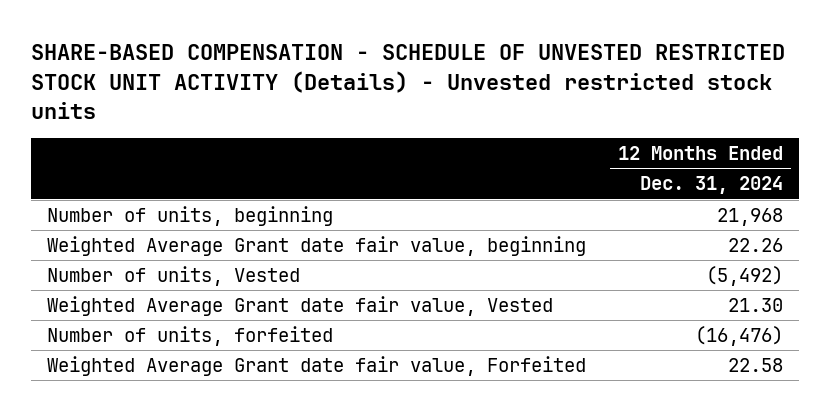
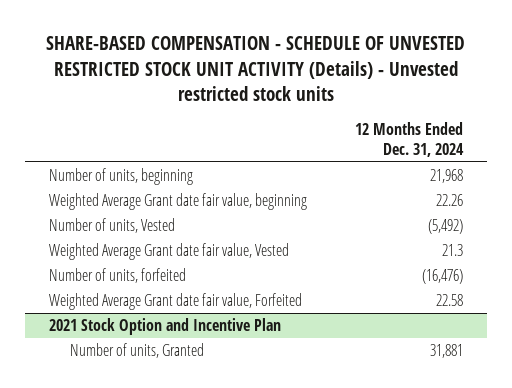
[728,298,784,313] 21.30 -> [441,244,463,257] 21.3
none -> [49,318,282,336] 2021 Stock Option and Incentive Plan
none -> [69,343,204,359] Number of units, Granted

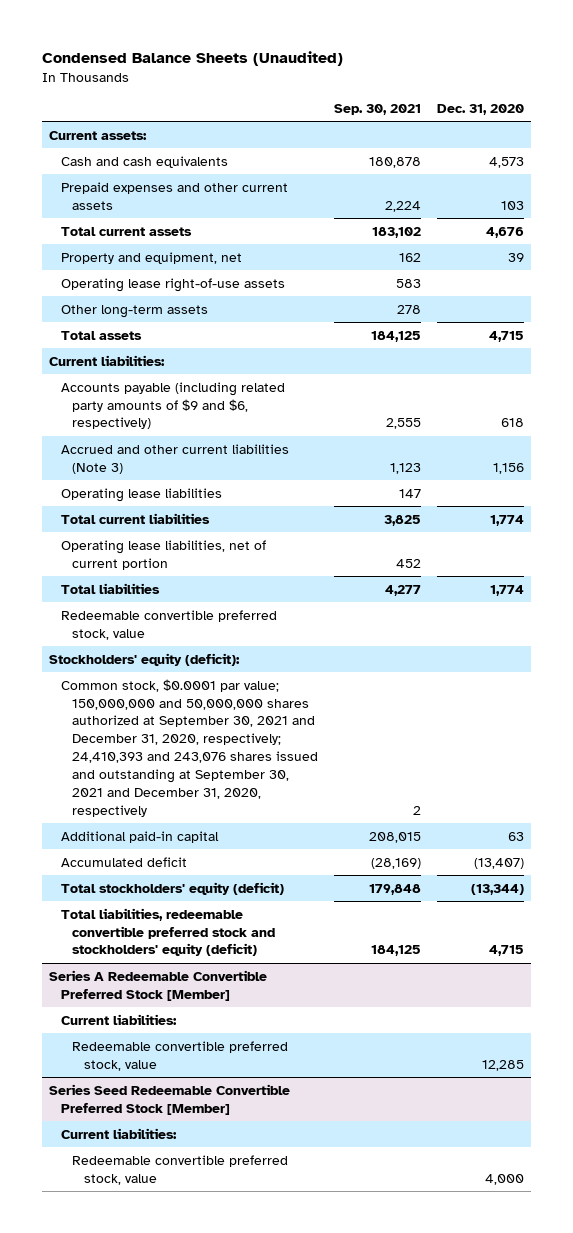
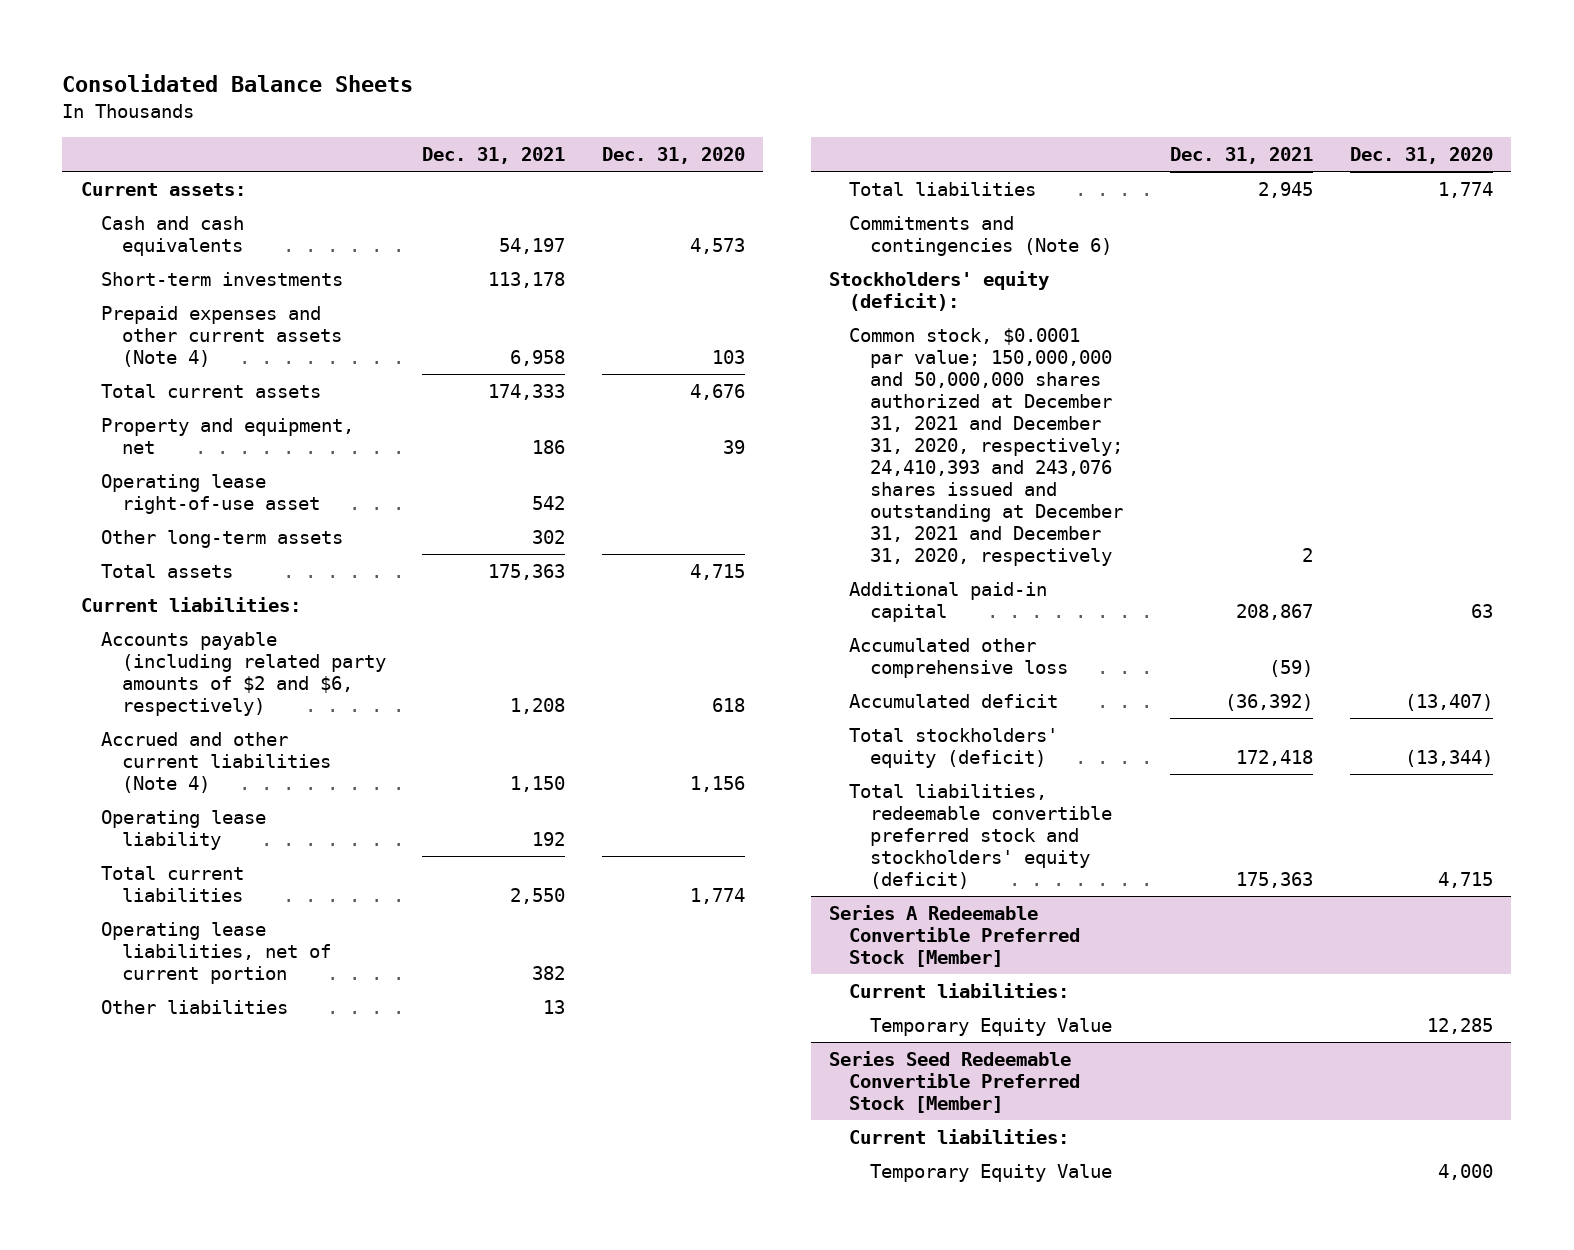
[41,50,343,66] Condensed Balance Sheets (Unaudited) -> [62,74,414,93] Consolidated Balance Sheets
[333,104,421,116] Sep. 30, 2021 -> none
none -> [422,146,566,164] Dec. 31, 2021
none -> [101,272,344,287] Short-term investments
[60,181,288,210] Prepaid expenses and other current assets -> [101,306,342,368] Prepaid expenses and other current assets (Note 4)
[60,277,285,292] Operating lease right-of-use assets -> [101,474,320,515] Operating lease right-of-use asset
[60,381,285,430] Accounts payable (including related party amounts of $9 and $6, respectively) -> [101,632,386,716] Accounts payable (including related party amounts of $2 and $6, respectively)
[60,443,289,474] Accrued and other current liabilities (Note 3) -> [101,732,331,794] Accrued and other current liabilities (Note 4)
[60,487,222,502] Operating lease liabilities -> [101,810,267,851] Operating lease liability
none -> [101,1000,289,1015] Other liabilities
[60,609,277,640] Redeemable convertible preferred stock, value -> none
none -> [849,216,1112,257] Commitments and contingencies (Note 6)
[60,678,319,818] Common stock, $0.0001 par value; 150,000,000 and 50,000,000 shares authorized at September 30, 2021 and December 31, 2020, respectively; 24,410,393 and 243,076 shares issued and outstanding at September 30, 2021 and December 31, 2020, respectively -> [849,328,1123,566] Common stock, $0.0001 par value; 150,000,000 and 50,000,000 shares authorized at December 31, 2021 and December 31, 2020, respectively; 24,410,393 and 243,076 shares issued and outstanding at December 31, 2021 and December 31, 2020, respectively
none -> [849,638,1068,679] Accumulated other comprehensive loss
[72,1040,289,1071] Redeemable convertible preferred stock, value -> [869,1018,1112,1037] Temporary Equity Value
[72,1154,289,1185] Redeemable convertible preferred stock, value -> [869,1164,1112,1183] Temporary Equity Value

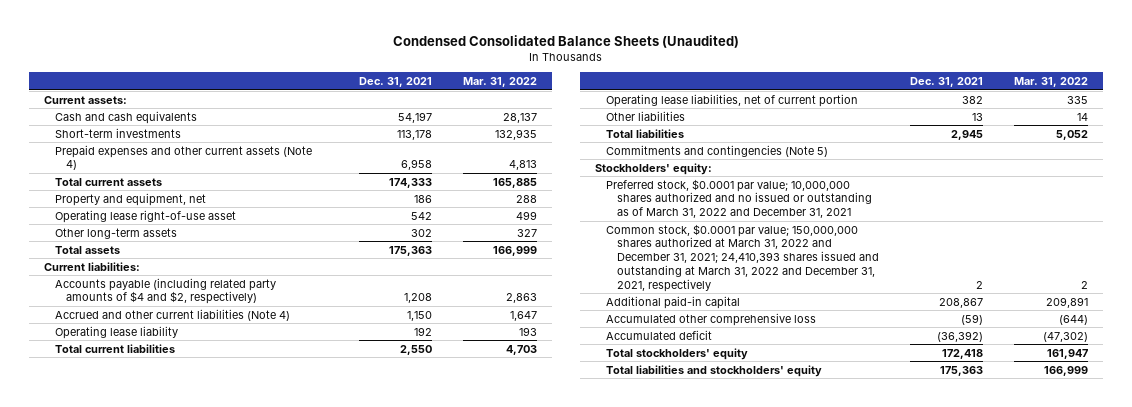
[62,74,414,93] Consolidated Balance Sheets -> [392,35,739,49] Condensed Consolidated Balance Sheets (Unaudited)
[601,146,745,164] Dec. 31, 2020 -> none
none -> [462,77,537,88] Mar. 31, 2022
[101,632,386,716] Accounts payable (including related party amounts of $2 and $6, respectively) -> [55,277,277,305] Accounts payable (including related party amounts of $4 and $2, respectively)
[849,216,1112,257] Commitments and contingencies (Note 6) -> [606,144,829,157] Commitments and contingencies (Note 5)
[828,271,1049,312] Stockholders' equity (deficit): -> [595,162,713,175] Stockholders' equity:
none -> [606,178,873,219] Preferred stock, $0.0001 par value; 10,000,000 shares authorized and no issued or outstanding as of March 31, 2022 and December 31, 2021
[849,328,1123,566] Common stock, $0.0001 par value; 150,000,000 and 50,000,000 shares authorized at December 31, 2021 and December 31, 2020, respectively; 24,410,393 and 243,076 shares issued and outstanding at December 31, 2021 and December 31, 2020, respectively -> [606,223,880,292] Common stock, $0.0001 par value; 150,000,000 shares authorized at March 31, 2022 and December 31, 2021; 24,410,393 shares issued and outstanding at March 31, 2022 and December 31, 2021, respectively
[828,905,1081,968] Series A Redeemable Convertible Preferred Stock [Member] -> none
[849,983,1070,999] Current liabilities: -> none
[869,1018,1112,1037] Temporary Equity Value -> none
[828,1051,1081,1114] Series Seed Redeemable Convertible Preferred Stock [Member] -> none
[849,1129,1070,1145] Current liabilities: -> none
[869,1164,1112,1183] Temporary Equity Value -> none
[849,728,1059,769] Total stockholders' equity (deficit) -> [606,347,749,360] Total stockholders' equity
[849,784,1112,889] Total liabilities, redeemable convertible preferred stock and stockholders' equity (deficit) -> [606,364,823,377] Total liabilities and stockholders' equity

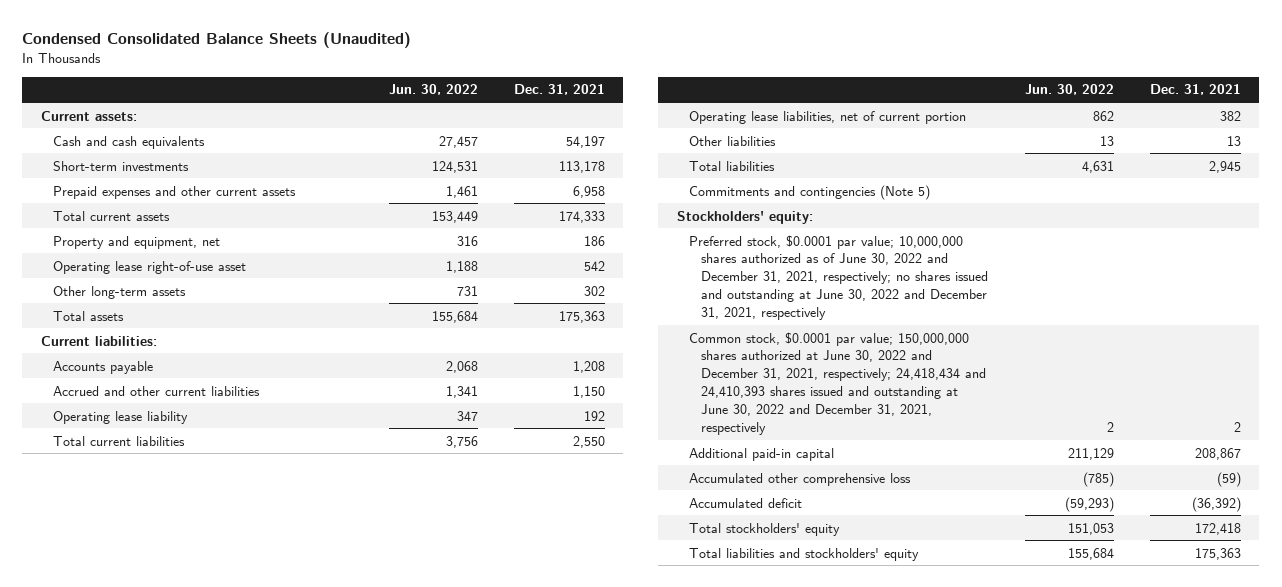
[462,77,537,88] Mar. 31, 2022 -> none
none -> [388,84,478,96] Jun. 30, 2022
[55,144,313,171] Prepaid expenses and other current assets (Note 4) -> [52,185,296,199] Prepaid expenses and other current assets
[55,277,277,305] Accounts payable (including related party amounts of $4 and $2, respectively) -> [52,360,153,374] Accounts payable
[55,308,291,321] Accrued and other current liabilities (Note 4) -> [52,385,260,396] Accrued and other current liabilities
[606,178,873,219] Preferred stock, $0.0001 par value; 10,000,000 shares authorized and no issued or outstanding as of March 31, 2022 and December 31, 2021 -> [688,234,988,321] Preferred stock, $0.0001 par value; 10,000,000 shares authorized as of June 30, 2022 and December 31, 2021, respectively; no shares issued and outstanding at June 30, 2022 and December 31, 2021, respectively
[606,223,880,292] Common stock, $0.0001 par value; 150,000,000 shares authorized at March 31, 2022 and December 31, 2021; 24,410,393 shares issued and outstanding at March 31, 2022 and December 31, 2021, respectively -> [688,331,986,435] Common stock, $0.0001 par value; 150,000,000 shares authorized at June 30, 2022 and December 31, 2021, respectively; 24,418,434 and 24,410,393 shares issued and outstanding at June 30, 2022 and December 31, 2021, respectively

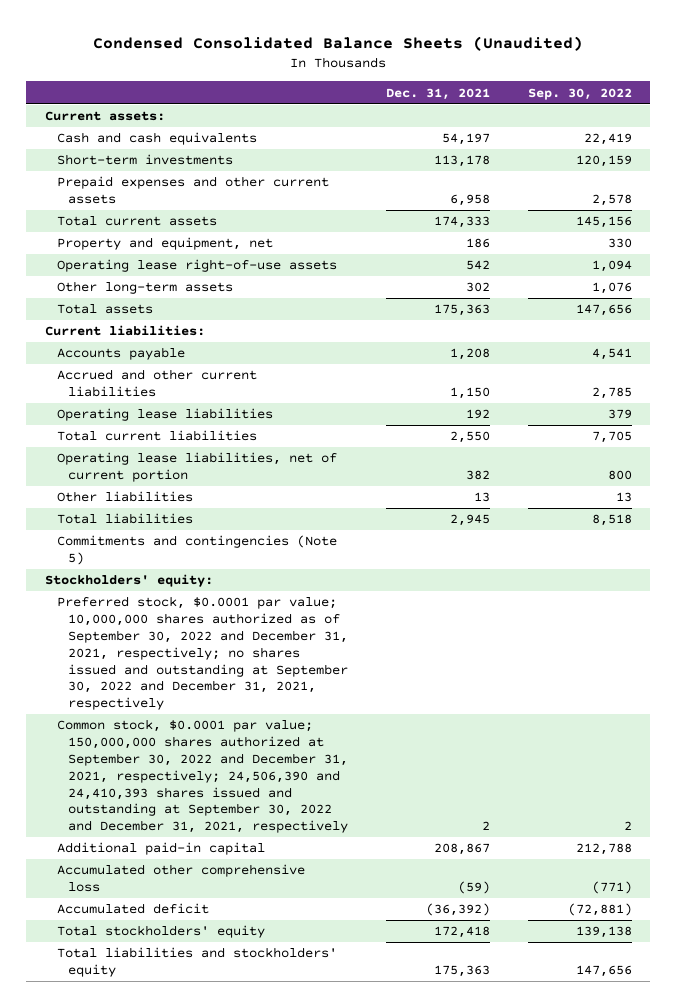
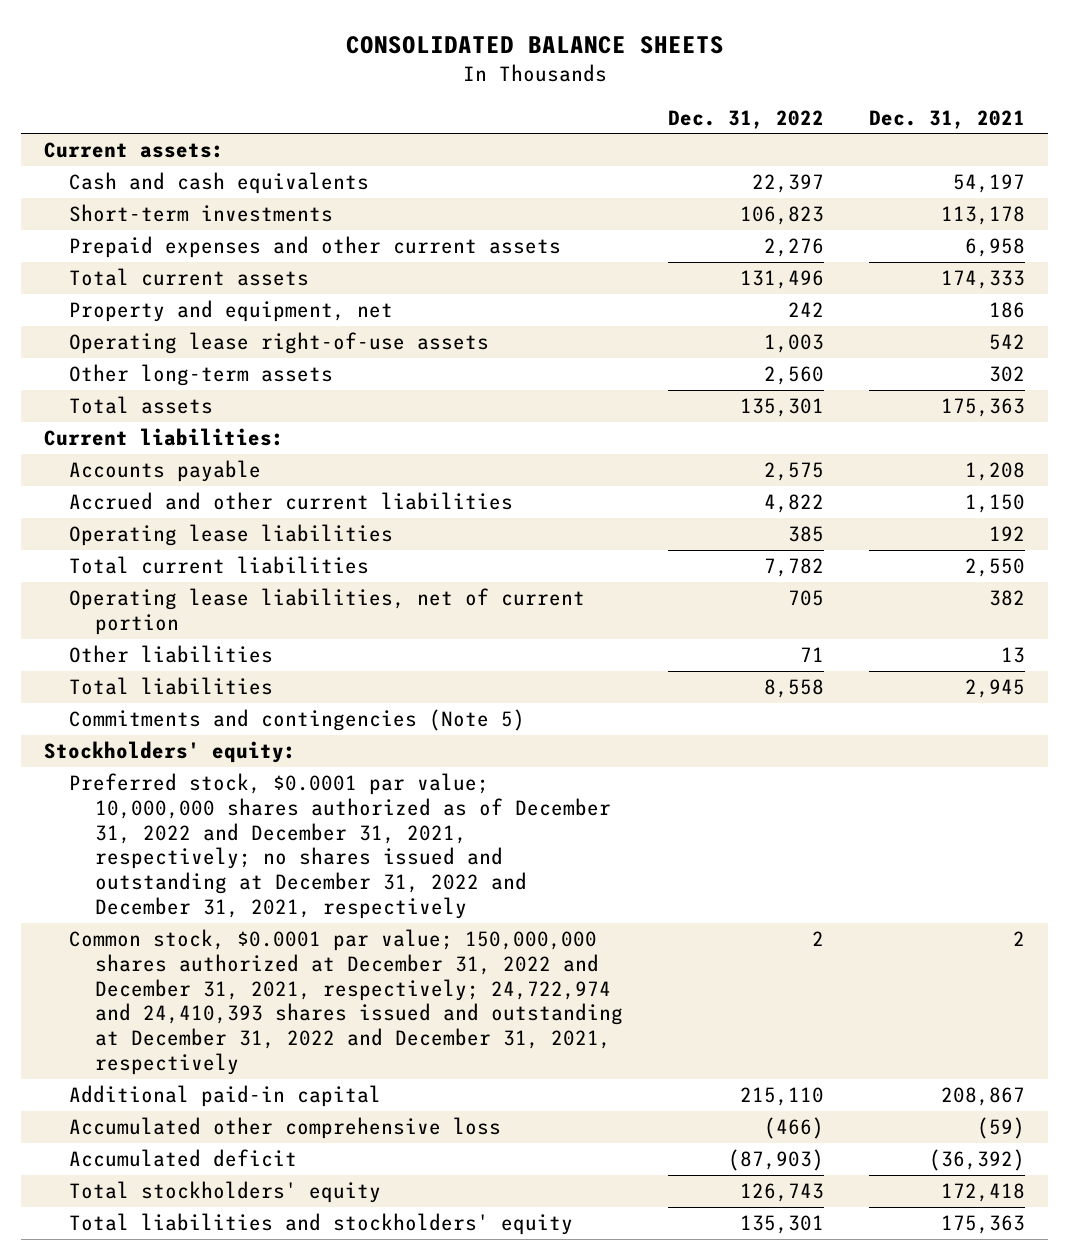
[93,35,584,51] Condensed Consolidated Balance Sheets (Unaudited) -> [345,35,724,54] CONSOLIDATED BALANCE SHEETS
[527,87,632,100] Sep. 30, 2022 -> none
none -> [668,109,825,129] Dec. 31, 2022
[56,596,349,711] Preferred stock, $0.0001 par value; 10,000,000 shares authorized as of September 30, 2022 and December 31, 2021, respectively; no shares issued and outstanding at September 30, 2022 and December 31, 2021, respectively -> [69,773,611,919] Preferred stock, $0.0001 par value; 10,000,000 shares authorized as of December 31, 2022 and December 31, 2021, respectively; no shares issued and outstanding at December 31, 2022 and December 31, 2021, respectively
[56,719,349,834] Common stock, $0.0001 par value; 150,000,000 shares authorized at September 30, 2022 and December 31, 2021, respectively; 24,506,390 and 24,410,393 shares issued and outstanding at September 30, 2022 and December 31, 2021, respectively -> [69,929,623,1075] Common stock, $0.0001 par value; 150,000,000 shares authorized at December 31, 2022 and December 31, 2021, respectively; 24,722,974 and 24,410,393 shares issued and outstanding at December 31, 2022 and December 31, 2021, respectively

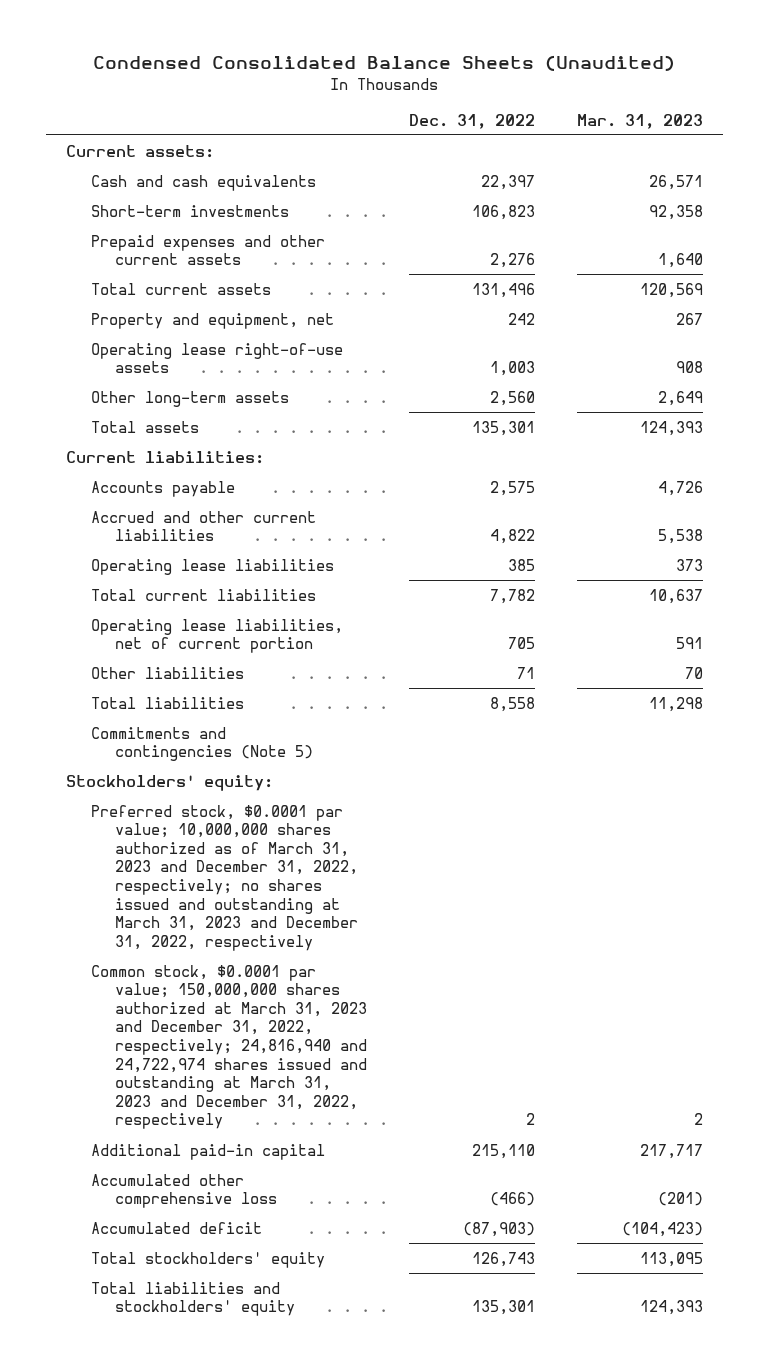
[345,35,724,54] CONSOLIDATED BALANCE SHEETS -> [93,55,676,72] Condensed Consolidated Balance Sheets (Unaudited)
[869,109,1026,129] Dec. 31, 2021 -> none
none -> [576,113,703,129] Mar. 31, 2023
[69,773,611,919] Preferred stock, $0.0001 par value; 10,000,000 shares authorized as of December 31, 2022 and December 31, 2021, respectively; no shares issued and outstanding at December 31, 2022 and December 31, 2021, respectively -> [90,804,358,951] Preferred stock, $0.0001 par value; 10,000,000 shares authorized as of March 31, 2023 and December 31, 2022, respectively; no shares issued and outstanding at March 31, 2023 and December 31, 2022, respectively
[69,929,623,1075] Common stock, $0.0001 par value; 150,000,000 shares authorized at December 31, 2022 and December 31, 2021, respectively; 24,722,974 and 24,410,393 shares issued and outstanding at December 31, 2022 and December 31, 2021, respectively -> [90,964,367,1130] Common stock, $0.0001 par value; 150,000,000 shares authorized at March 31, 2023 and December 31, 2022, respectively; 24,816,940 and 24,722,974 shares issued and outstanding at March 31, 2023 and December 31, 2022, respectively

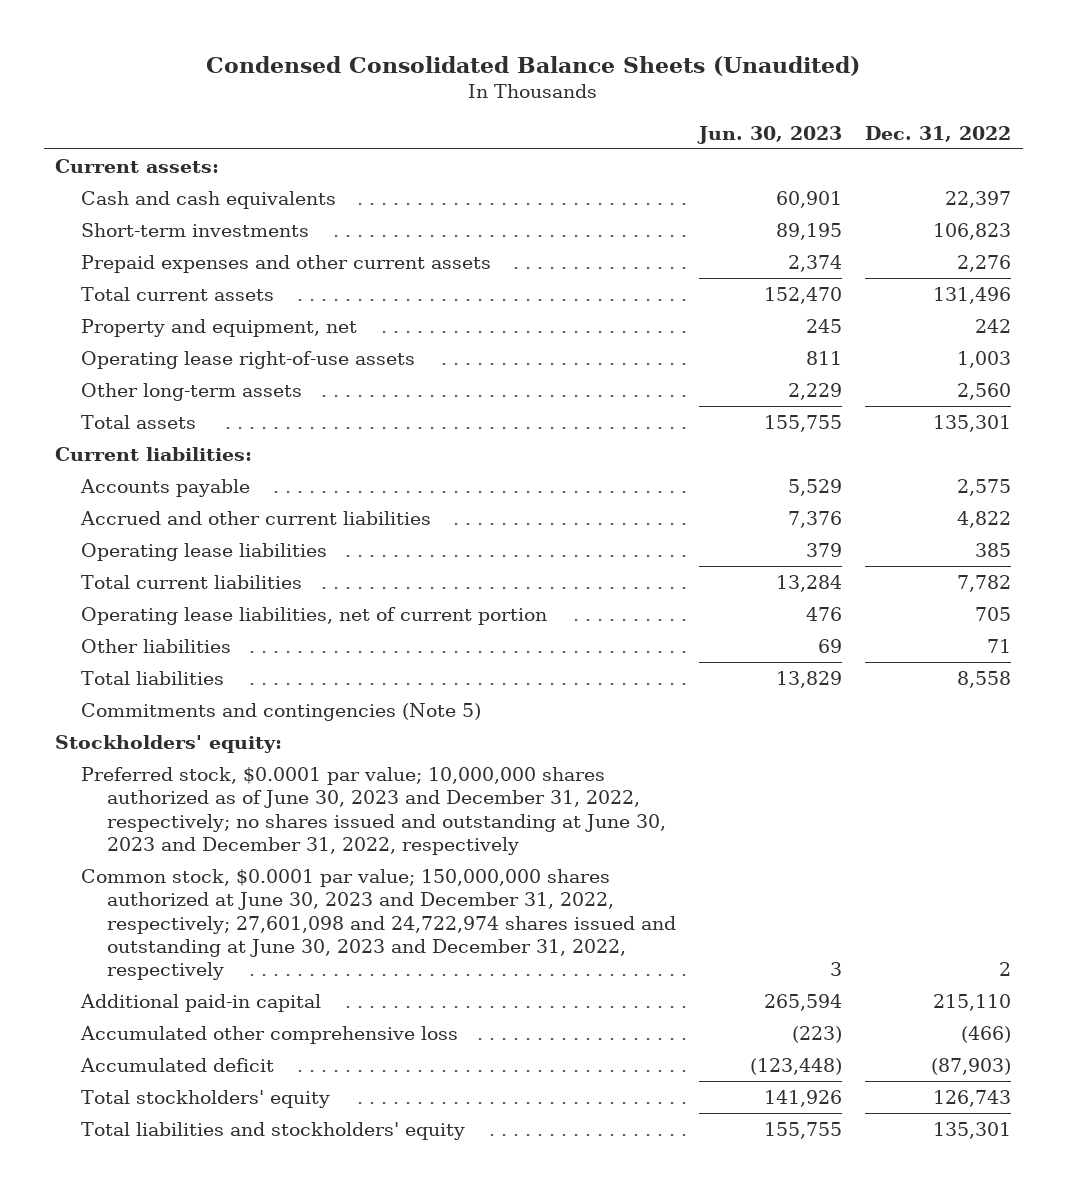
[576,113,703,129] Mar. 31, 2023 -> none
none -> [696,125,842,144] Jun. 30, 2023
[90,804,358,951] Preferred stock, $0.0001 par value; 10,000,000 shares authorized as of March 31, 2023 and December 31, 2022, respectively; no shares issued and outstanding at March 31, 2023 and December 31, 2022, respectively -> [80,766,666,855] Preferred stock, $0.0001 par value; 10,000,000 shares authorized as of June 30, 2023 and December 31, 2022, respectively; no shares issued and outstanding at June 30, 2023 and December 31, 2022, respectively
[90,964,367,1130] Common stock, $0.0001 par value; 150,000,000 shares authorized at March 31, 2023 and December 31, 2022, respectively; 24,816,940 and 24,722,974 shares issued and outstanding at March 31, 2023 and December 31, 2022, respectively -> [80,868,676,981] Common stock, $0.0001 par value; 150,000,000 shares authorized at June 30, 2023 and December 31, 2022, respectively; 27,601,098 and 24,722,974 shares issued and outstanding at June 30, 2023 and December 31, 2022, respectively

